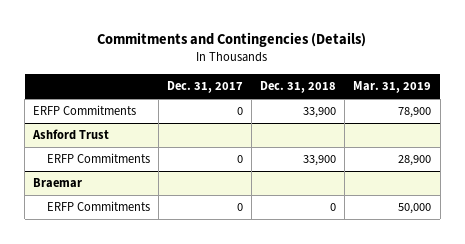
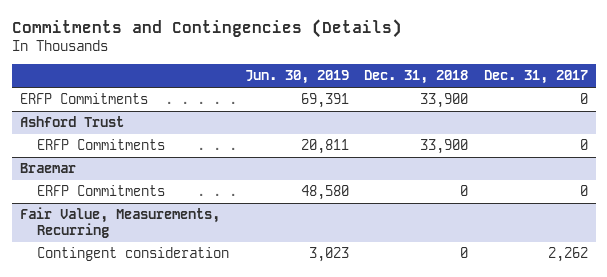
[353,81,432,94] Mar. 31, 2019 -> none
none -> [244,70,349,85] Jun. 30, 2019
none -> [19,207,220,239] Fair Value, Measurements, Recurring
none -> [37,247,230,262] Contingent consideration

